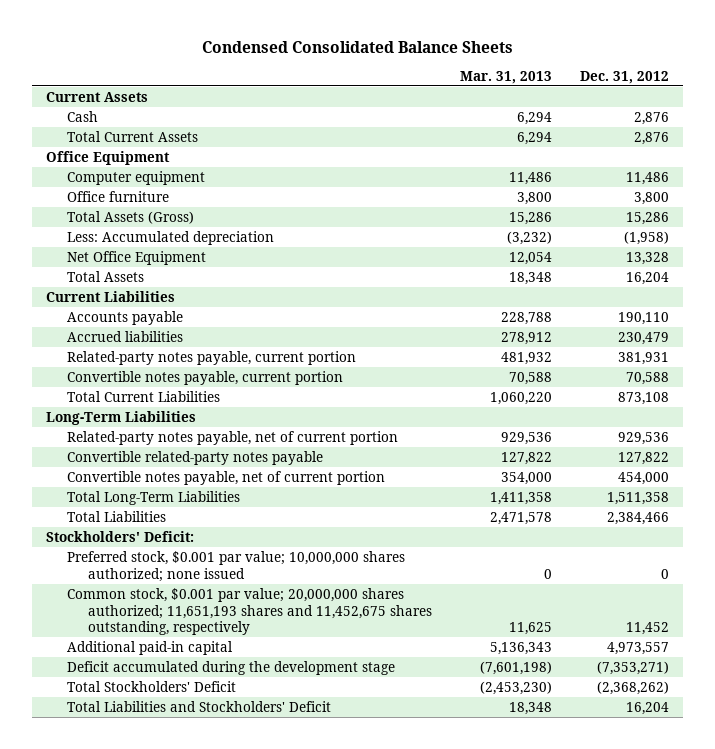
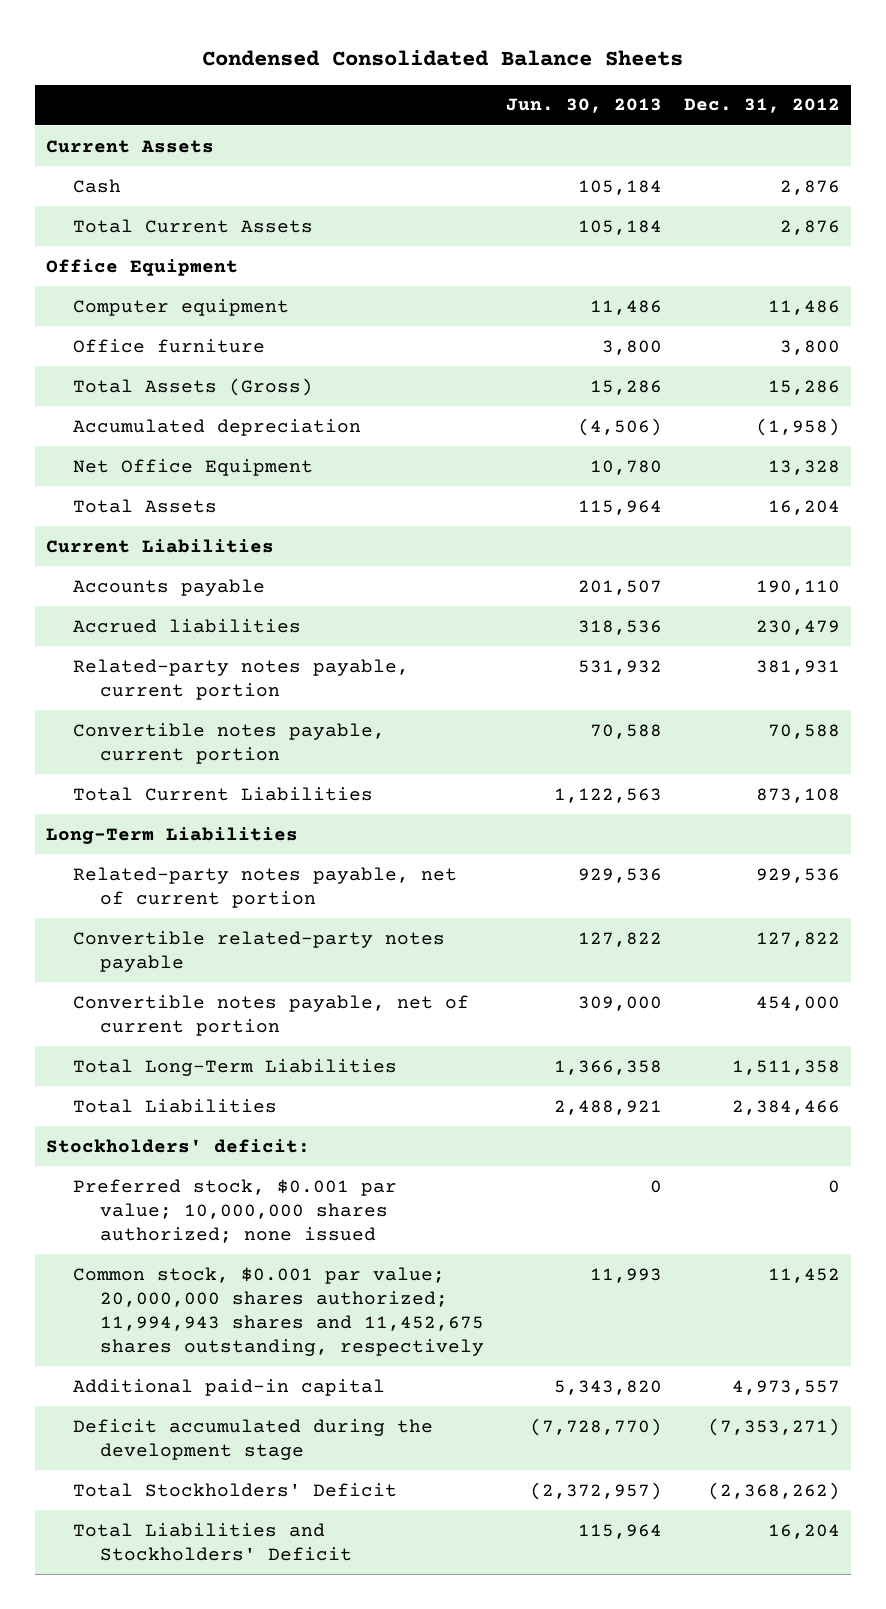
[460,70,553,84] Mar. 31, 2013 -> none
none -> [506,98,663,114] Jun. 30, 2013
[67,230,275,245] Less: Accumulated depreciation -> [72,418,361,436] Accumulated depreciation
[46,530,195,542] Stockholders' Deficit: -> [45,1138,310,1153] Stockholders' deficit:
[67,587,433,636] Common stock, $0.001 par value; 20,000,000 shares authorized; 11,651,193 shares and 11,452,675 shares outstanding, respectively -> [72,1266,485,1357] Common stock, $0.001 par value; 20,000,000 shares authorized; 11,994,943 shares and 11,452,675 shares outstanding, respectively

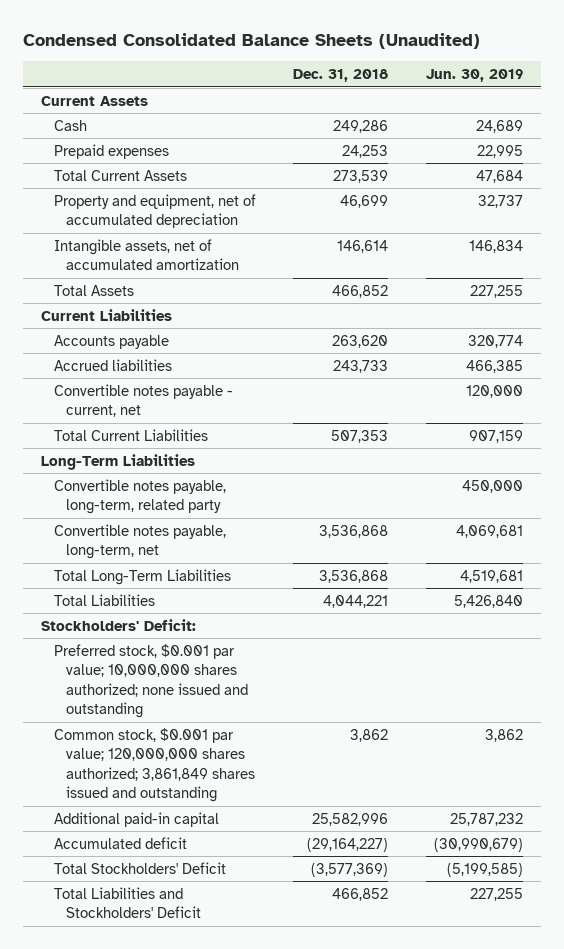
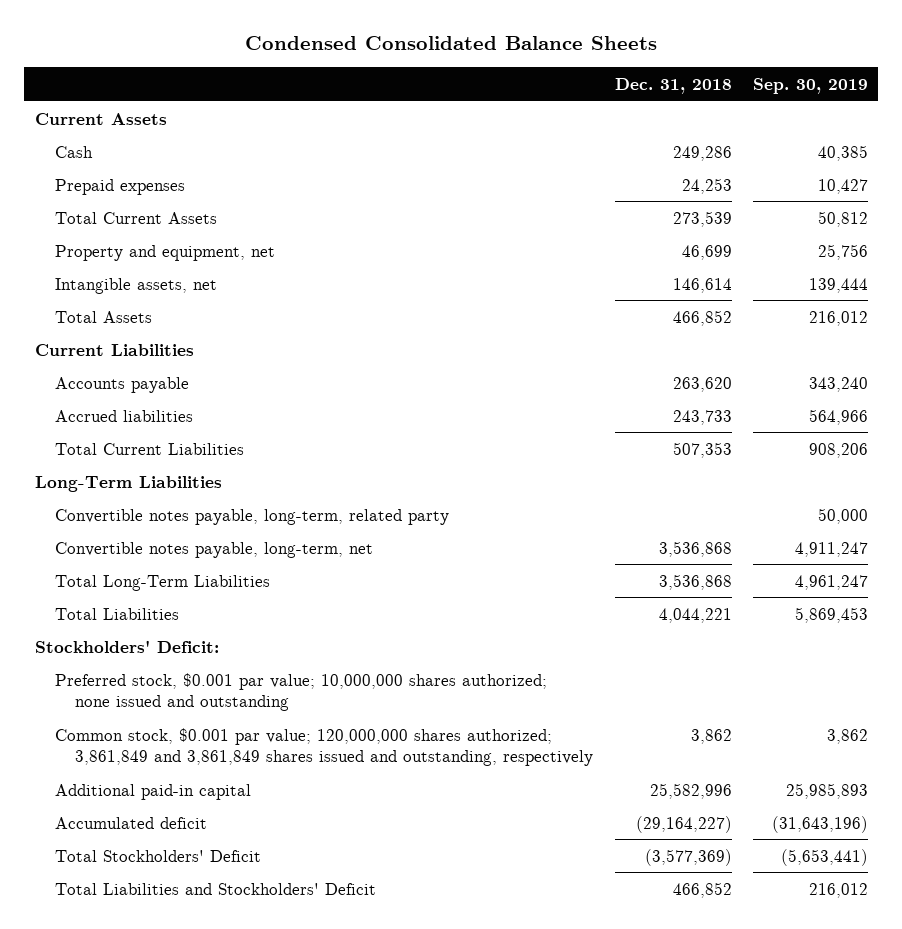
[22,33,480,50] Condensed Consolidated Balance Sheets (Unaudited) -> [245,36,658,51] Condensed Consolidated Balance Sheets
[425,69,523,83] Jun. 30, 2019 -> none
none -> [752,77,868,94] Sep. 30, 2019
[53,193,256,229] Property and equipment, net of accumulated depreciation -> [55,244,276,261] Property and equipment, net
[53,238,240,271] Intangible assets, net of accumulated amortization -> [55,277,218,294] Intangible assets, net
[53,383,233,418] Convertible notes payable - current, net -> none
[53,727,256,803] Common stock, $0.001 par value; 120,000,000 shares authorized; 3,861,849 shares issued and outstanding -> [55,727,594,766] Common stock, $0.001 par value; 120,000,000 shares authorized; 3,861,849 and 3,861,849 shares issued and outstanding, respectively

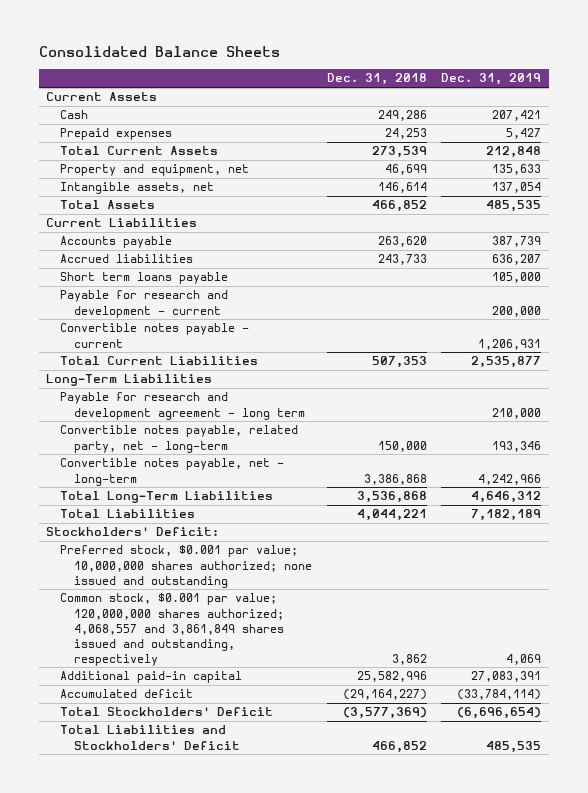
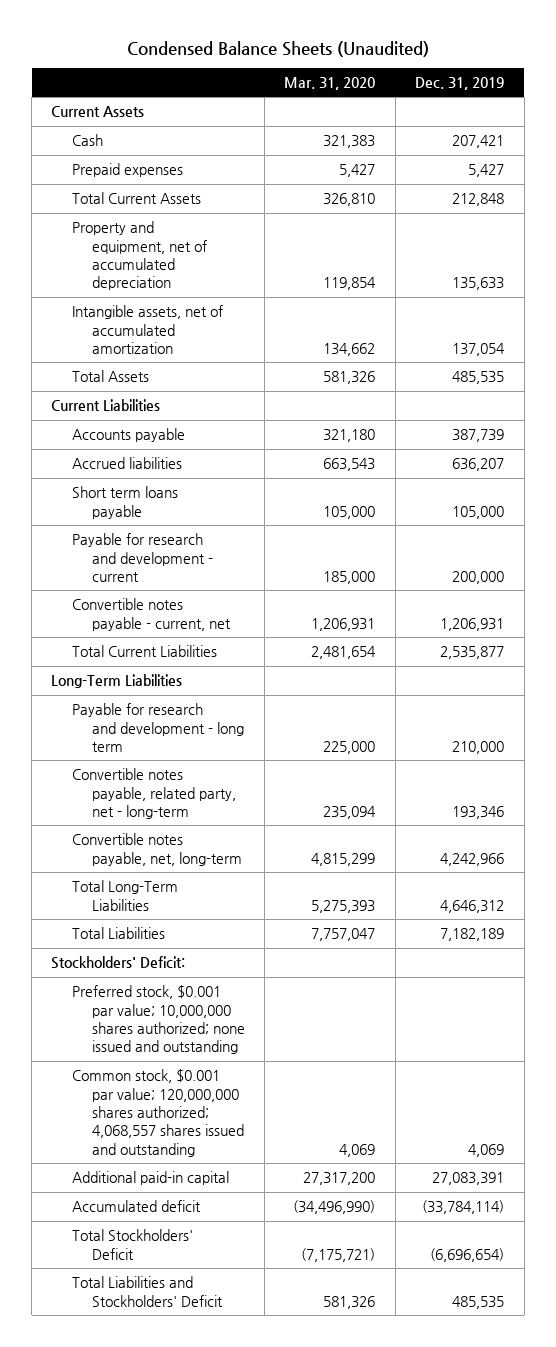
[39,46,281,58] Consolidated Balance Sheets -> [126,40,429,57] Condensed Balance Sheets (Unaudited)
[326,73,427,86] Dec. 31, 2018 -> none
none -> [284,76,376,90] Mar. 31, 2020
[60,164,250,177] Property and equipment, net -> [71,221,207,291] Property and equipment, net of accumulated depreciation
[60,182,215,195] Intangible assets, net -> [71,305,223,354] Intangible assets, net of accumulated amortization
[60,323,250,348] Convertible notes payable - current -> [71,598,231,631] Convertible notes payable - current, net
[60,392,306,420] Payable for research and development agreement - long term -> [71,703,244,752] Payable for research and development - long term
[60,458,285,486] Convertible notes payable, net - long-term -> [71,833,242,866] Convertible notes payable, net, long-term
[60,593,285,666] Common stock, $0.001 par value; 120,000,000 shares authorized; 4,068,557 and 3,861,849 shares issued and outstanding, respectively -> [71,1069,244,1157] Common stock, $0.001 par value; 120,000,000 shares authorized; 4,068,557 shares issued and outstanding

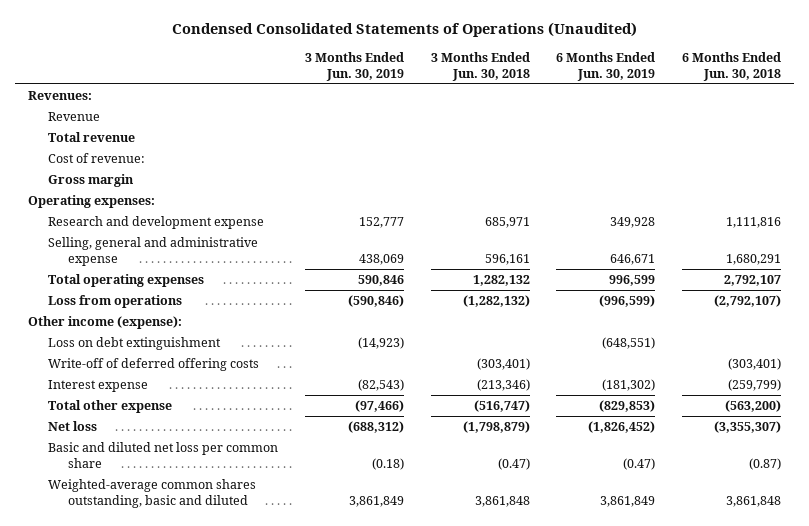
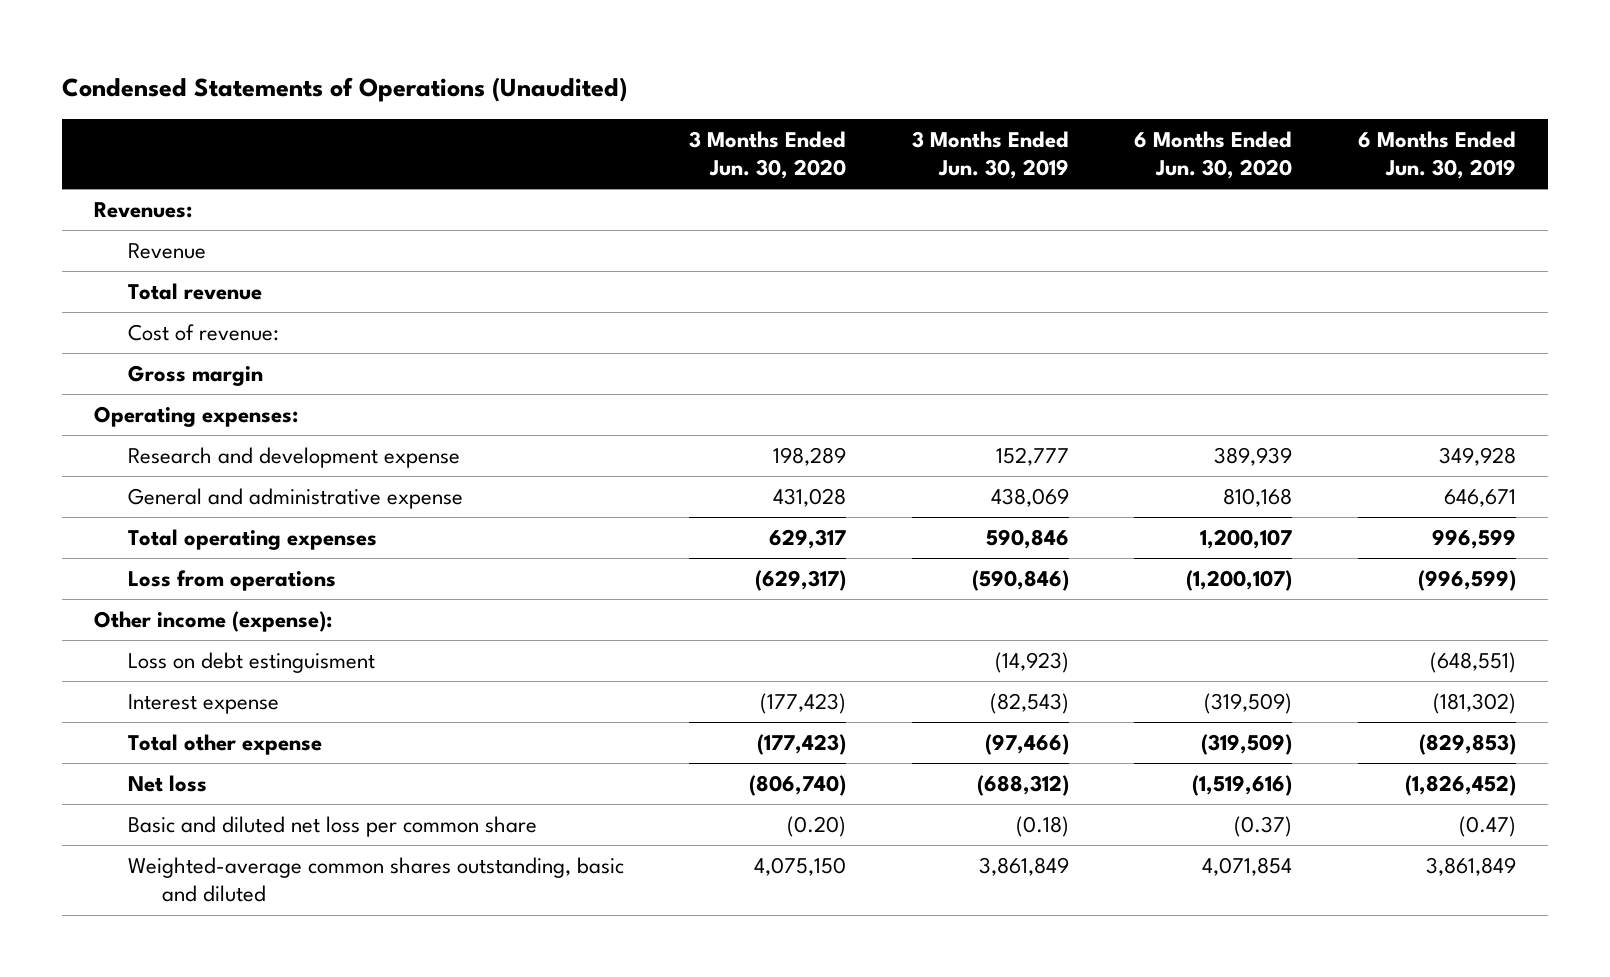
[171,22,637,38] Condensed Consolidated Statements of Operations (Unaudited) -> [61,77,627,103] Condensed Statements of Operations (Unaudited)
[430,51,530,81] 3 Months Ended Jun. 30, 2018 -> none
[681,51,781,81] 6 Months Ended Jun. 30, 2018 -> none
none -> [689,130,847,180] 3 Months Ended Jun. 30, 2020
none -> [1134,130,1293,180] 6 Months Ended Jun. 30, 2020
[48,237,259,266] Selling, general and administrative expense -> [128,487,464,509] General and administrative expense
[48,358,260,372] Write-off of deferred offering costs -> none
[48,337,222,351] Loss on debt extinguishment -> [128,651,376,673] Loss on debt estinguisment

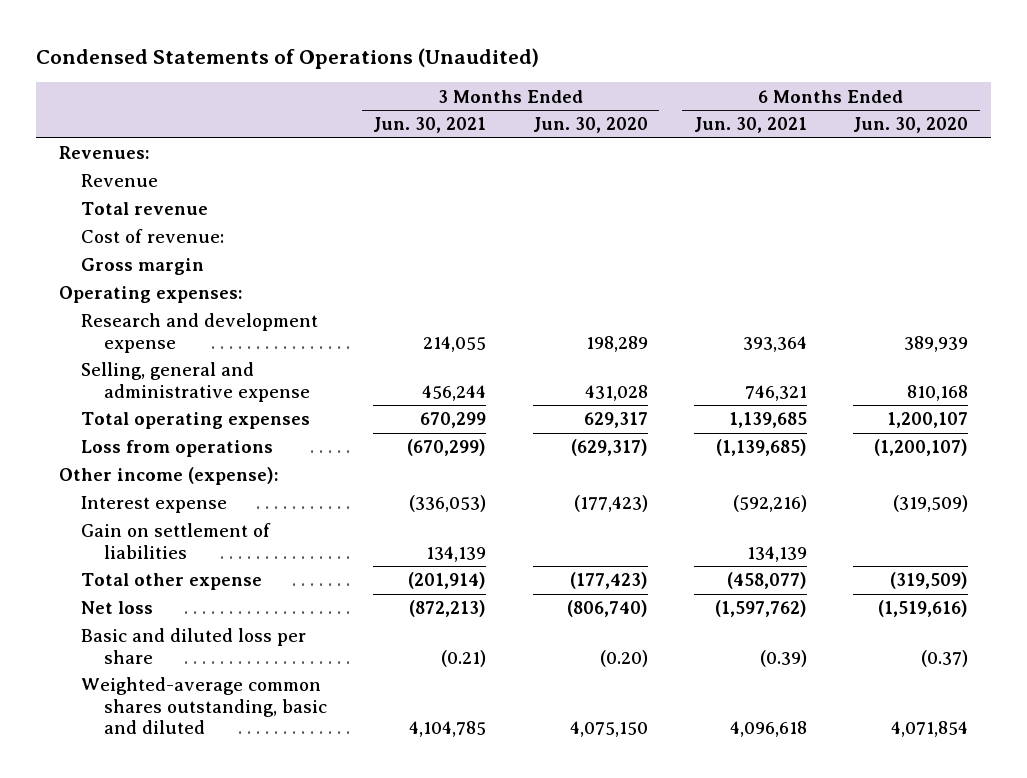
[911,130,1069,180] 3 Months Ended Jun. 30, 2019 -> none
[1357,130,1516,180] 6 Months Ended Jun. 30, 2019 -> none
none -> [373,117,487,134] Jun. 30, 2021
none -> [693,117,807,134] Jun. 30, 2021
[128,487,464,509] General and administrative expense -> [81,362,311,402] Selling, general and administrative expense
[128,651,376,673] Loss on debt estinguisment -> none
none -> [81,523,272,559] Gain on settlement of liabilities
[128,815,538,837] Basic and diluted net loss per common share -> [81,628,307,664] Basic and diluted loss per share

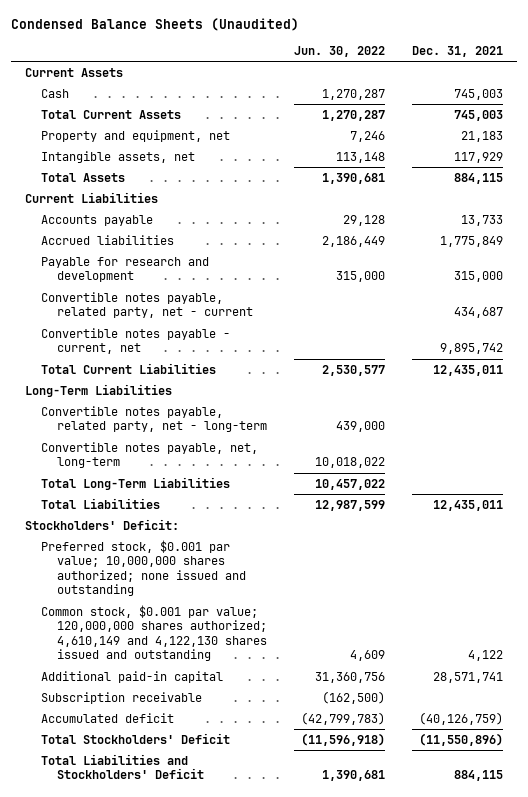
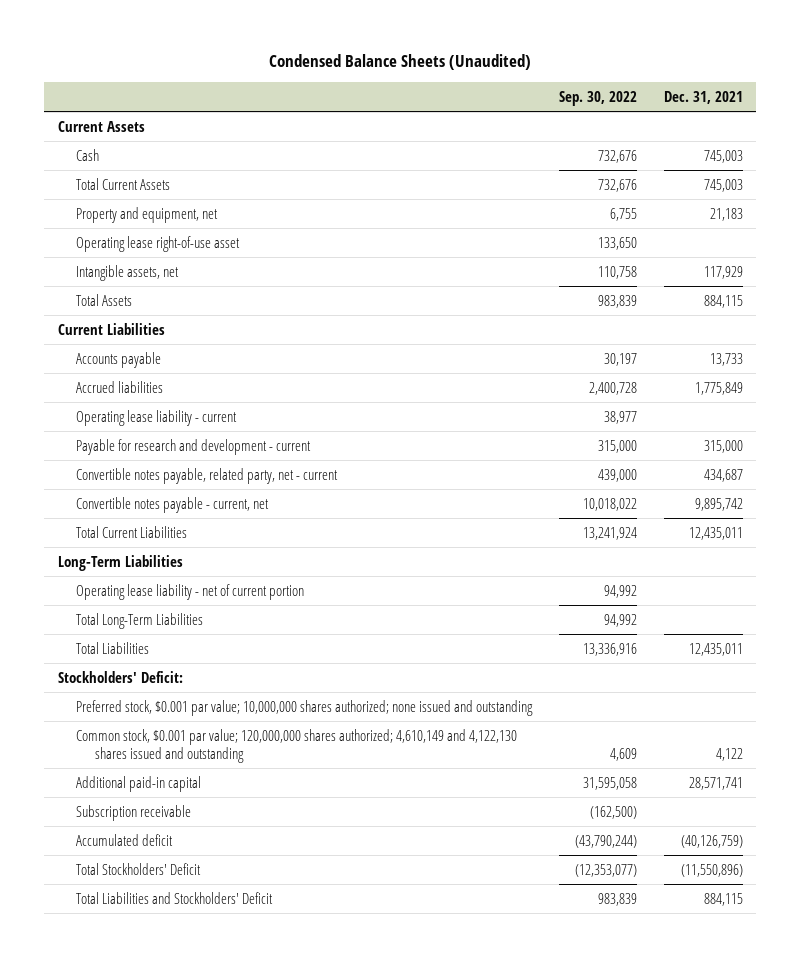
[294,45,386,57] Jun. 30, 2022 -> none
none -> [558,90,637,106] Sep. 30, 2022
none -> [76,235,241,252] Operating lease right-of-use asset
none -> [76,409,238,426] Operating lease liability - current
[40,256,209,283] Payable for research and development -> [76,438,312,455] Payable for research and development - current
[40,405,268,433] Convertible notes payable, related party, net - long-term -> none
[40,441,258,469] Convertible notes payable, net, long-term -> none
none -> [76,583,305,600] Operating lease liability - net of current portion

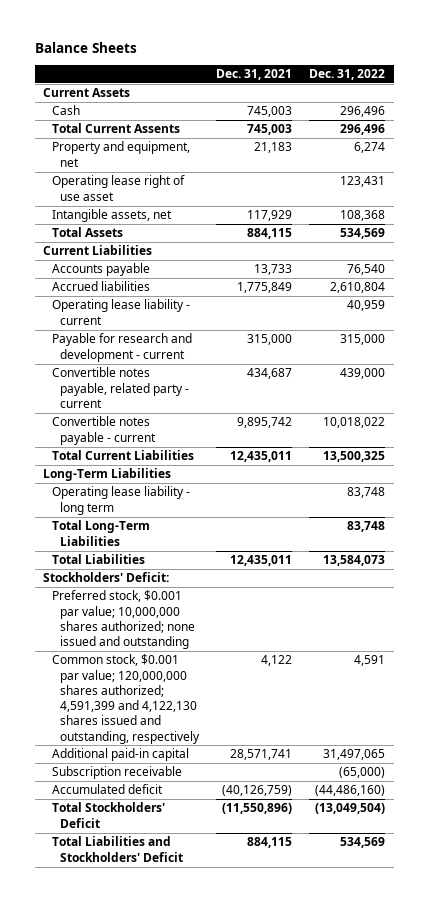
[269,54,532,71] Condensed Balance Sheets (Unaudited) -> [34,41,137,53] Balance Sheets
[558,90,637,106] Sep. 30, 2022 -> none
none -> [309,69,386,81] Dec. 31, 2022
[76,177,171,190] Total Current Assets -> [51,123,180,134] Total Current Assents
[76,235,241,252] Operating lease right-of-use asset -> [51,175,185,201] Operating lease right of use asset
[76,467,339,484] Convertible notes payable, related party, net - current -> [51,367,189,408] Convertible notes payable, related party - current
[76,496,270,513] Convertible notes payable - current, net -> [51,416,156,445] Convertible notes payable - current
[76,583,305,600] Operating lease liability - net of current portion -> [51,486,190,515] Operating lease liability - long term
[76,728,518,763] Common stock, $0.001 par value; 120,000,000 shares authorized; 4,610,149 and 4,122,130 shares issued and outstanding -> [51,654,200,744] Common stock, $0.001 par value; 120,000,000 shares authorized; 4,591,399 and 4,122,130 shares issued and outstanding, respectively

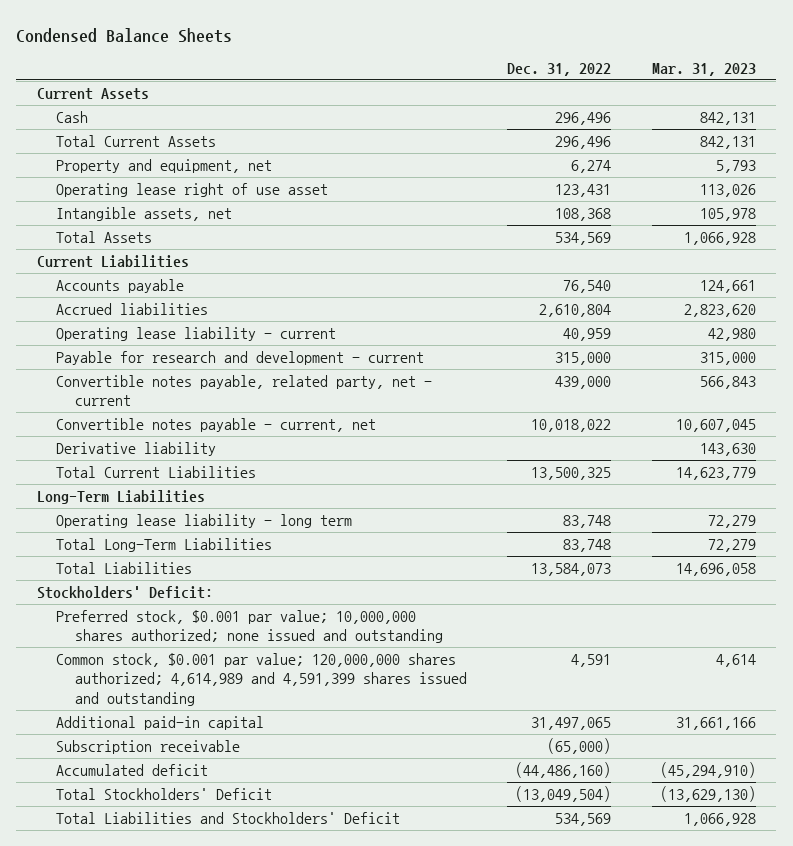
[34,41,137,53] Balance Sheets -> [16,27,233,43] Condensed Balance Sheets
[216,69,293,81] Dec. 31, 2021 -> none
none -> [651,62,756,76] Mar. 31, 2023
[51,123,180,134] Total Current Assents -> [55,134,216,147] Total Current Assets
[51,367,189,408] Convertible notes payable, related party - current -> [55,374,432,407] Convertible notes payable, related party, net - current
[51,416,156,445] Convertible notes payable - current -> [55,417,376,432] Convertible notes payable - current, net
none -> [55,441,216,456] Derivative liability
[51,654,200,744] Common stock, $0.001 par value; 120,000,000 shares authorized; 4,591,399 and 4,122,130 shares issued and outstanding, respectively -> [55,652,467,706] Common stock, $0.001 par value; 120,000,000 shares authorized; 4,614,989 and 4,591,399 shares issued and outstanding

